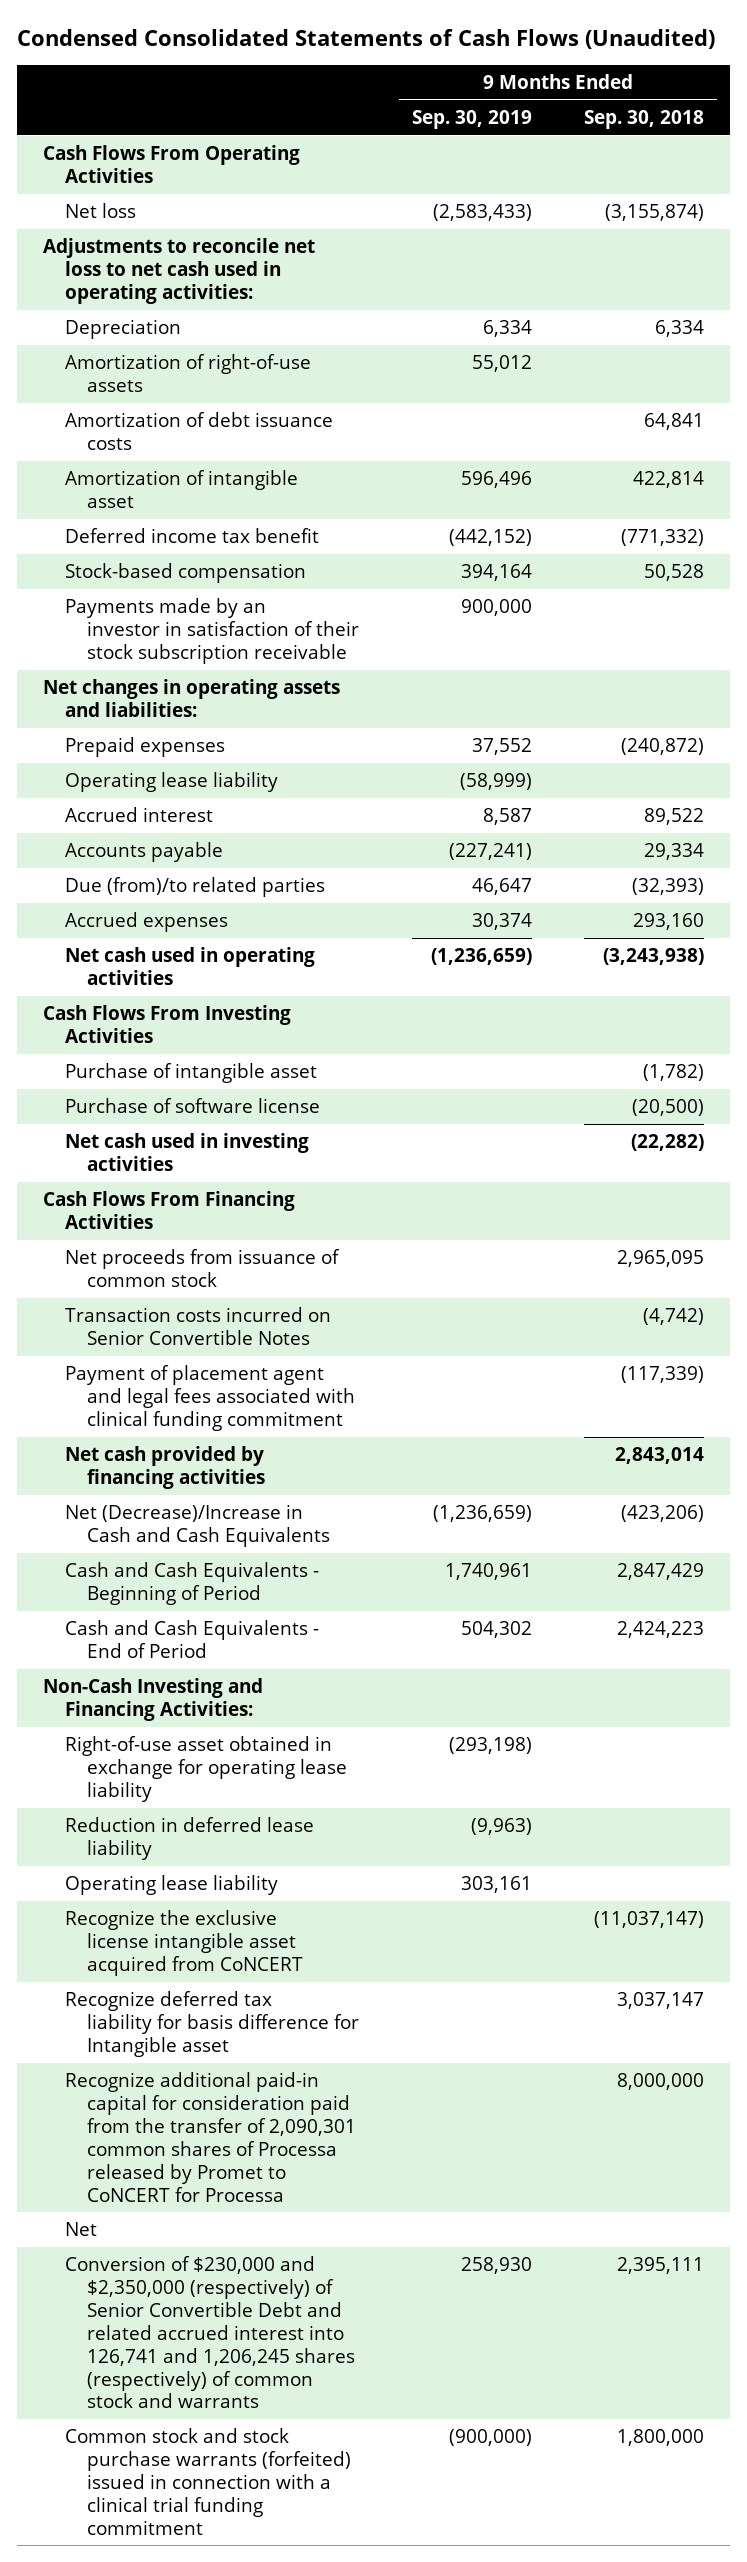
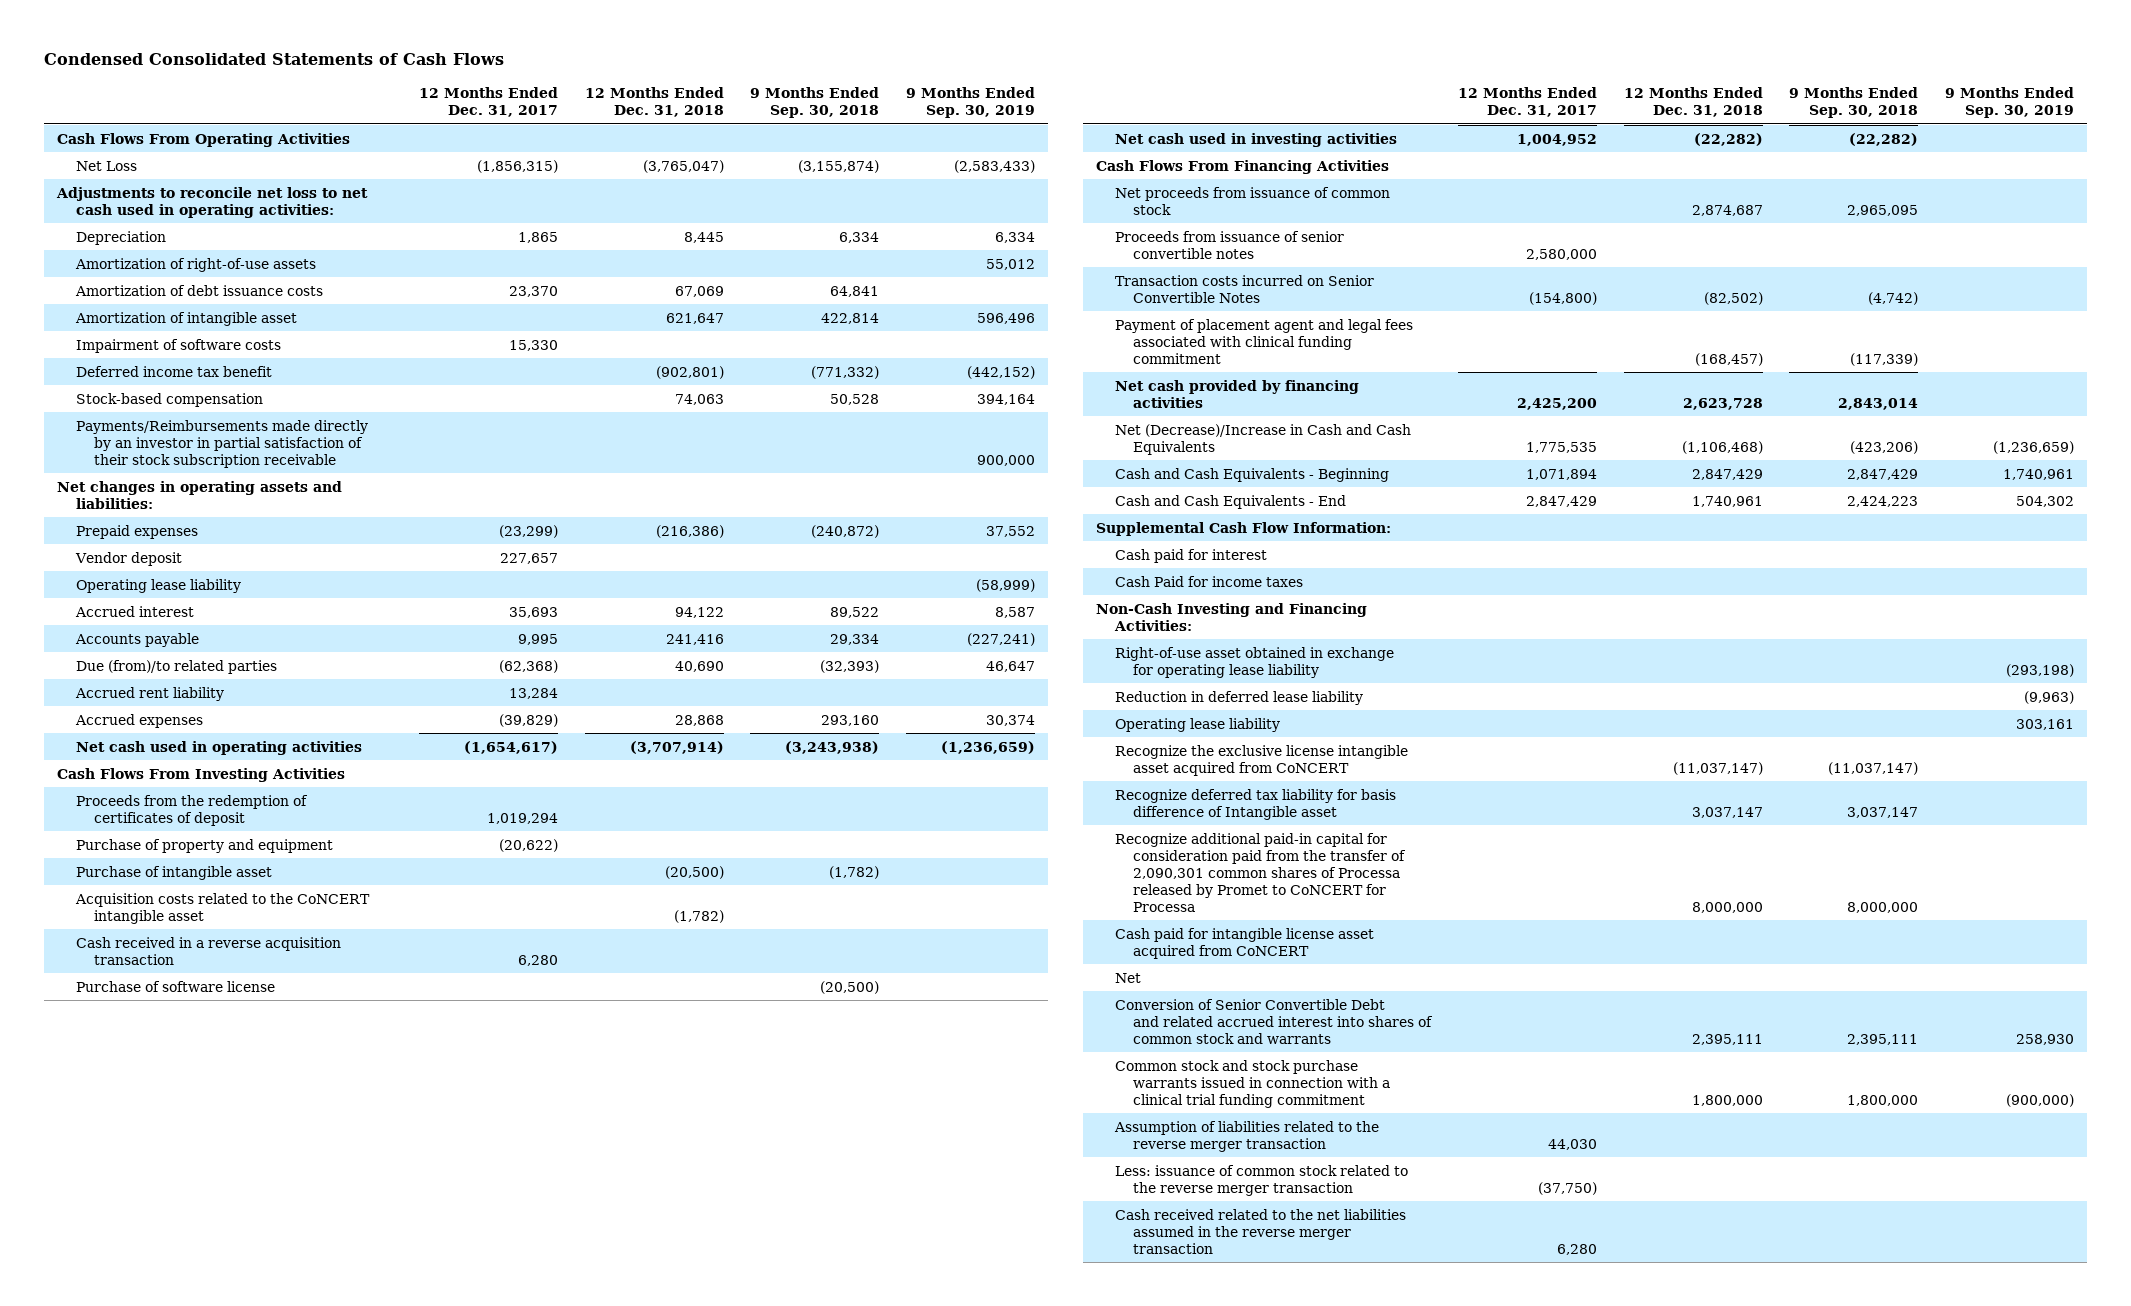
[16,28,715,49] Condensed Consolidated Statements of Cash Flows (Unaudited) -> [43,53,504,66] Condensed Consolidated Statements of Cash Flows
none -> [418,86,558,117] 12 Months Ended Dec. 31, 2017
none -> [584,86,724,117] 12 Months Ended Dec. 31, 2018
[65,203,137,219] Net loss -> [75,160,137,171] Net Loss
none -> [75,338,281,353] Impairment of software costs
[65,598,360,664] Payments made by an investor in satisfaction of their stock subscription receivable -> [75,419,368,468] Payments/Reimbursements made directly by an investor in partial satisfaction of their stock subscription receivable
none -> [74,551,182,566] Vendor deposit
none -> [74,686,224,701] Accrued rent liability
none -> [75,794,308,826] Proceeds from the redemption of certificates of deposit
none -> [75,838,333,853] Purchase of property and equipment
none -> [74,892,370,924] Acquisition costs related to the CoNCERT intangible asset
none -> [75,936,341,965] Cash received in a reverse acquisition transaction
none -> [1114,230,1344,259] Proceeds from issuance of senior convertible notes
[65,1562,320,1605] Cash and Cash Equivalents - Beginning of Period -> [1114,467,1389,482] Cash and Cash Equivalents - Beginning
[65,1620,320,1658] Cash and Cash Equivalents - End of Period -> [1114,494,1346,509] Cash and Cash Equivalents - End
none -> [1096,521,1392,536] Supplemental Cash Flow Information:
none -> [1114,548,1267,563] Cash paid for interest
none -> [1114,575,1303,587] Cash Paid for income taxes
[65,1991,360,2057] Recognize deferred tax liability for basis difference for Intangible asset -> [1114,788,1396,820] Recognize deferred tax liability for basis difference of Intangible asset
none -> [1114,927,1374,959] Cash paid for intangible license asset acquired from CoNCERT
[65,2256,356,2409] Conversion of $230,000 and $2,350,000 (respectively) of Senior Convertible Debt and related accrued interest into 126,741 and 1,206,245 shares (respectively) of common stock and warrants -> [1114,998,1434,1044] Conversion of Senior Convertible Debt and related accrued interest into shares of common stock and warrants
[65,2428,352,2535] Common stock and stock purchase warrants (forfeited) issued in connection with a clinical trial funding commitment -> [1114,1059,1391,1108] Common stock and stock purchase warrants issued in connection with a clinical trial funding commitment
none -> [1113,1120,1379,1152] Assumption of liabilities related to the reverse merger transaction
none -> [1114,1164,1408,1196] Less: issuance of common stock related to the reverse merger transaction
none -> [1114,1208,1406,1254] Cash received related to the net liabilities assumed in the reverse merger transaction

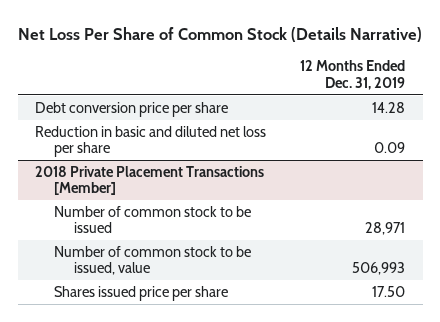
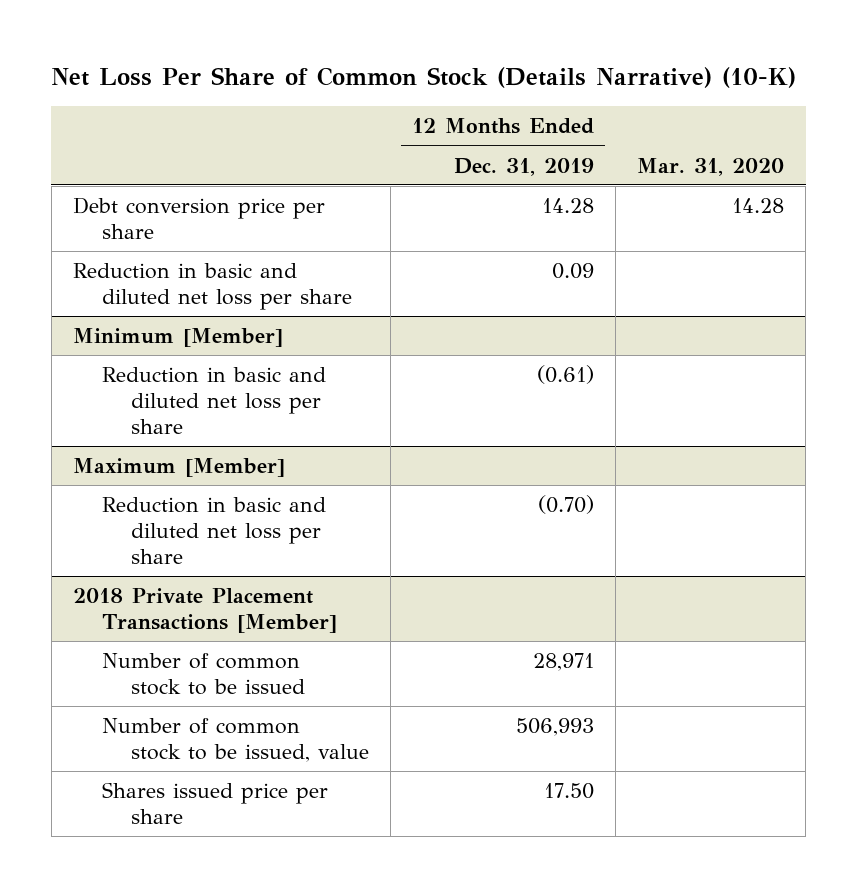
[17,26,422,42] Net Loss Per Share of Common Stock (Details Narrative) -> [51,66,797,88] Net Loss Per Share of Common Stock (Details Narrative) (10-K)
none -> [637,157,785,176] Mar. 31, 2020
none -> [72,328,283,348] Minimum [Member]
none -> [101,367,326,434] Reduction in basic and diluted net loss per share
none -> [72,458,285,478] Maximum [Member]
none -> [101,497,326,564] Reduction in basic and diluted net loss per share

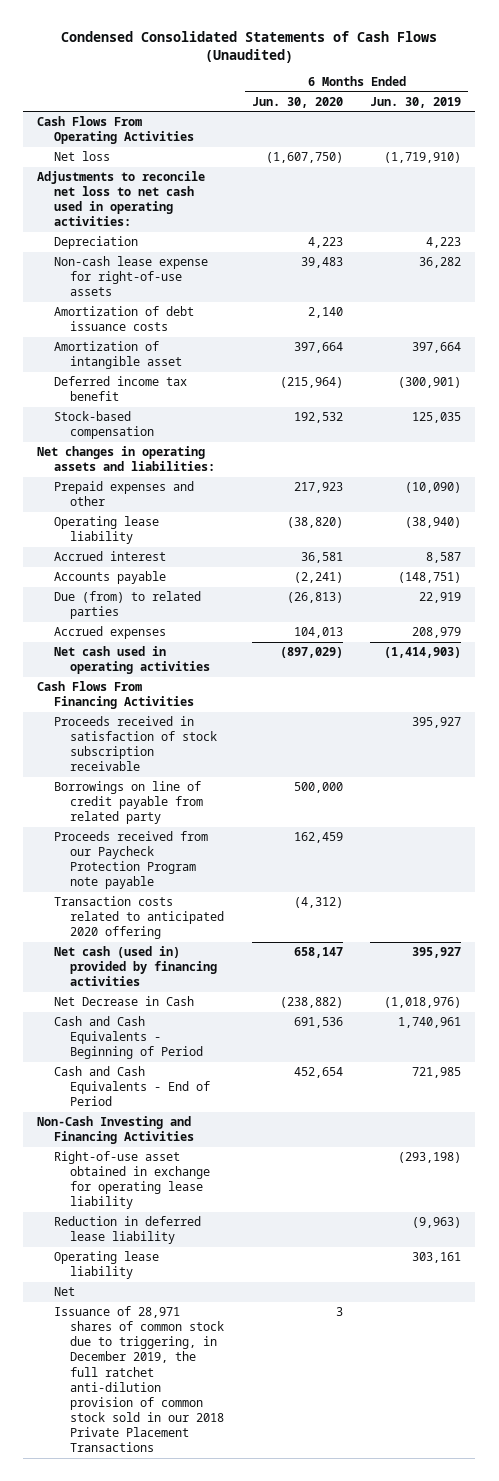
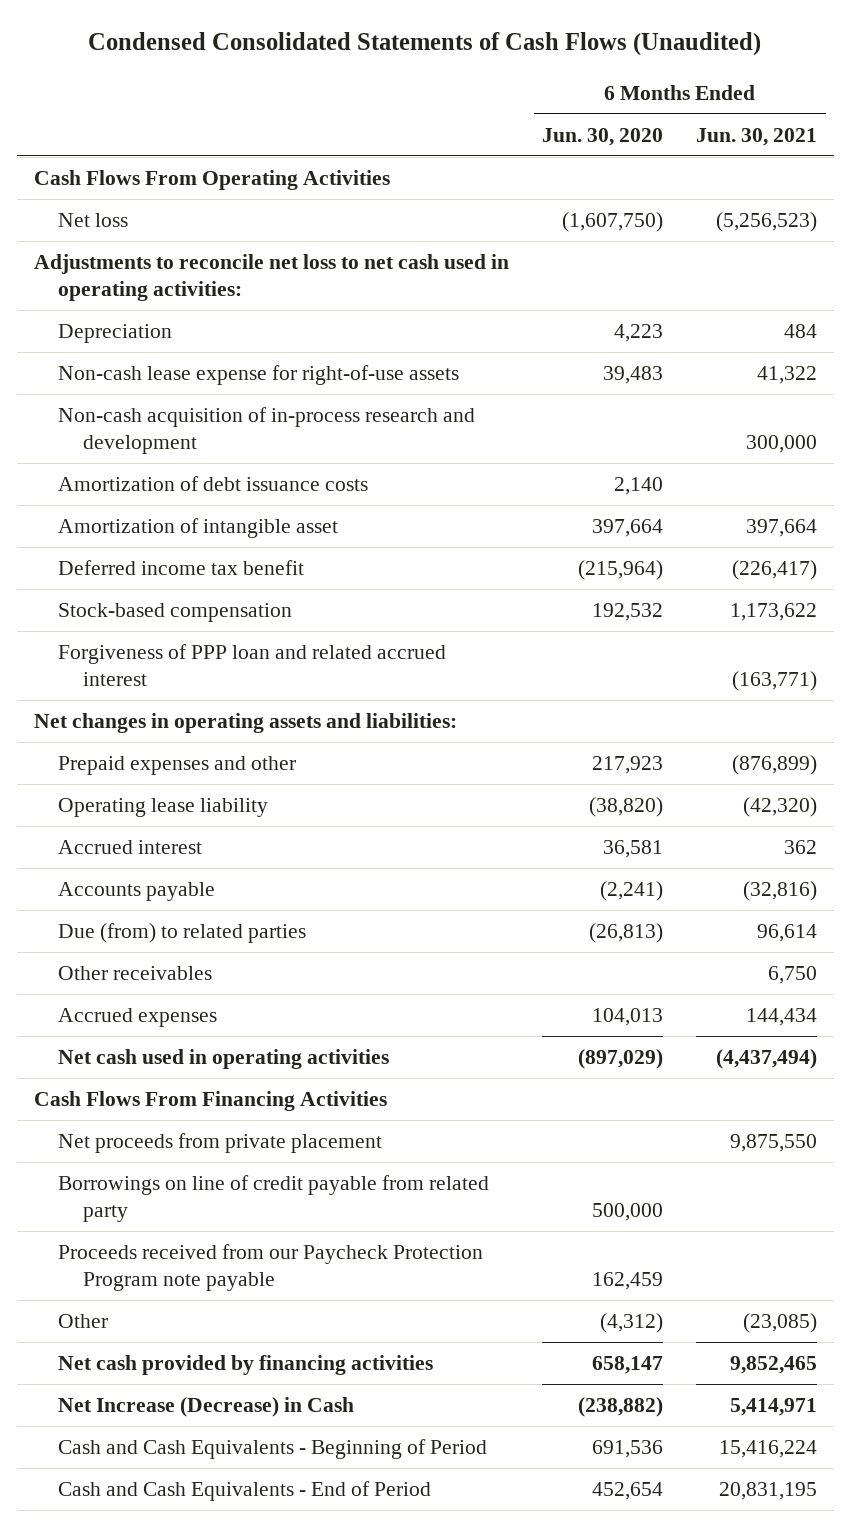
[370,96,462,108] Jun. 30, 2019 -> none
none -> [696,127,818,146] Jun. 30, 2021
none -> [58,406,476,454] Non-cash acquisition of in-process research and development
none -> [58,643,447,686] Forgiveness of PPP loan and related accrued interest
none -> [58,965,213,980] Other receivables
[53,716,217,772] Proceeds received in satisfaction of stock subscription receivable -> none
none -> [58,1132,383,1153] Net proceeds from private placement
[53,896,224,940] Transaction costs related to anticipated 2020 offering -> [58,1313,109,1328] Other
[53,946,217,987] Net cash (used in) provided by financing activities -> [58,1354,434,1375] Net cash provided by financing activities
[53,996,194,1007] Net Decrease in Cash -> [58,1396,355,1417] Net Increase (Decrease) in Cash
[37,1116,194,1145] Non-Cash Investing and Financing Activities -> none
[53,1151,210,1210] Right-of-use asset obtained in exchange for operating lease liability -> none
[53,1216,201,1245] Reduction in deferred lease liability -> none
[53,1251,159,1280] Operating lease liability -> none
[53,1287,75,1297] Net -> none
[53,1306,224,1453] Issuance of 28,971 shares of common stock due to triggering, in December 2019, the full ratchet anti-dilution provision of common stock sold in our 2018 Private Placement Transactions -> none

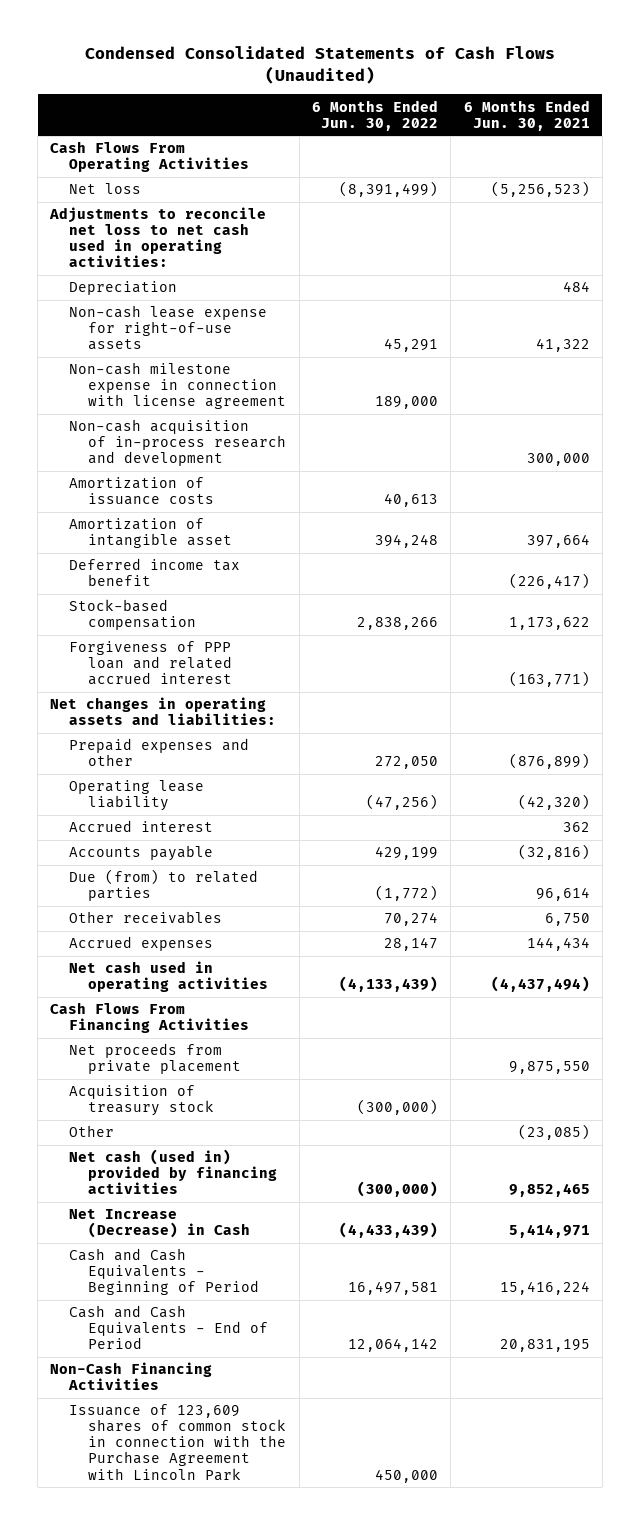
[541,127,663,146] Jun. 30, 2020 -> none
none -> [312,99,439,131] 6 Months Ended Jun. 30, 2022
none -> [69,362,287,410] Non-cash milestone expense in connection with license agreement
[58,475,369,491] Amortization of debt issuance costs -> [69,477,215,506] Amortization of issuance costs
[58,1174,490,1222] Borrowings on line of credit payable from related party -> none
[58,1243,484,1291] Proceeds received from our Paycheck Protection Program note payable -> none
none -> [69,1085,215,1117] Acquisition of treasury stock
[58,1354,434,1375] Net cash provided by financing activities -> [69,1149,278,1195] Net cash (used in) provided by financing activities
none -> [50,1362,213,1391] Non-Cash Financing Activities
none -> [69,1404,287,1481] Issuance of 123,609 shares of common stock in connection with the Purchase Agreement with Lincoln Park

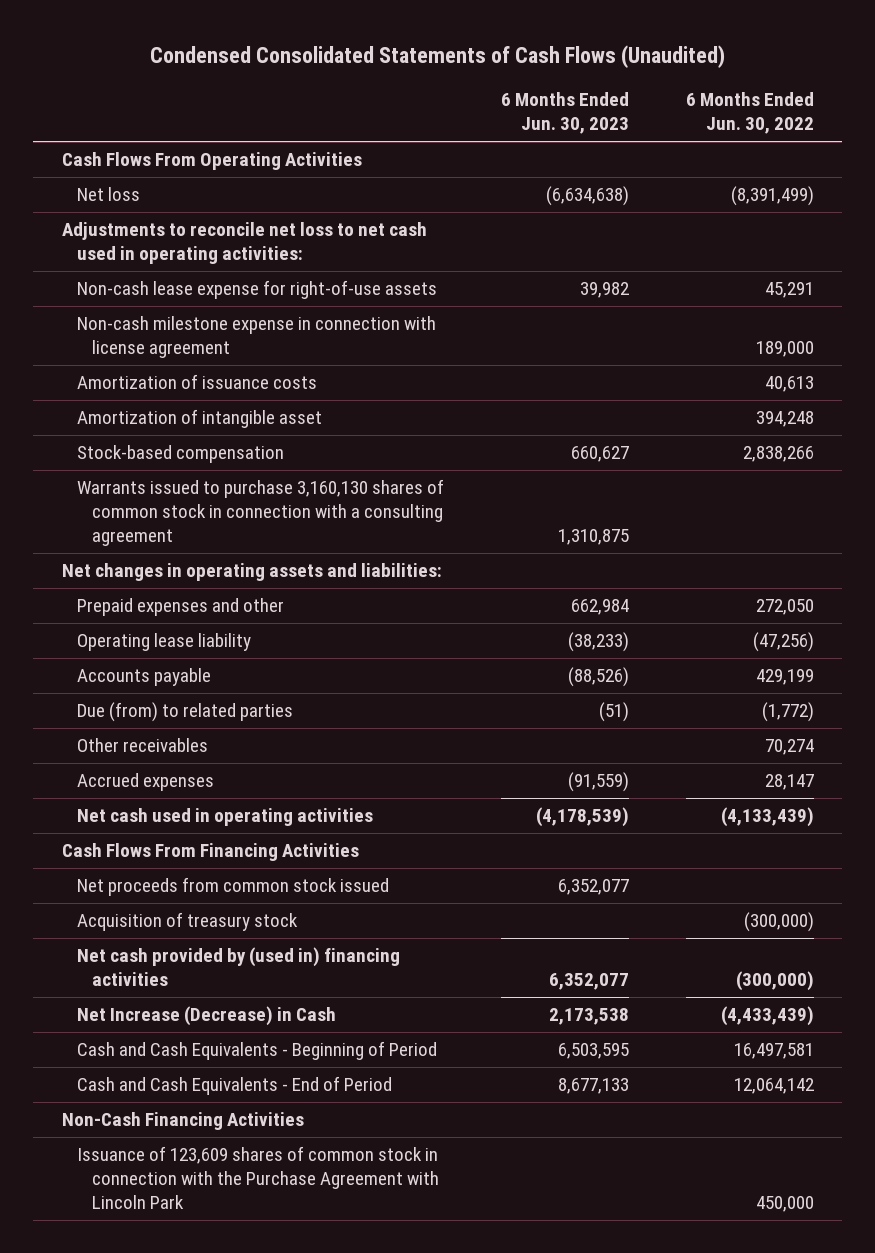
[463,99,590,131] 6 Months Ended Jun. 30, 2021 -> none
none -> [500,92,629,135] 6 Months Ended Jun. 30, 2023
[69,281,178,296] Depreciation -> none
[69,419,287,467] Non-cash acquisition of in-process research and development -> none
[69,558,241,587] Deferred income tax benefit -> none
[69,641,233,686] Forgiveness of PPP loan and related accrued interest -> none
none -> [76,479,444,547] Warrants issued to purchase 3,160,130 shares of common stock in connection with a consulting agreement
[69,820,214,833] Accrued interest -> none
[69,1043,242,1075] Net proceeds from private placement -> none
none -> [76,877,389,897] Net proceeds from common stock issued
[69,1125,115,1138] Other -> none
[69,1149,278,1195] Net cash (used in) provided by financing activities -> [76,947,400,987] Net cash provided by (used in) financing activities

